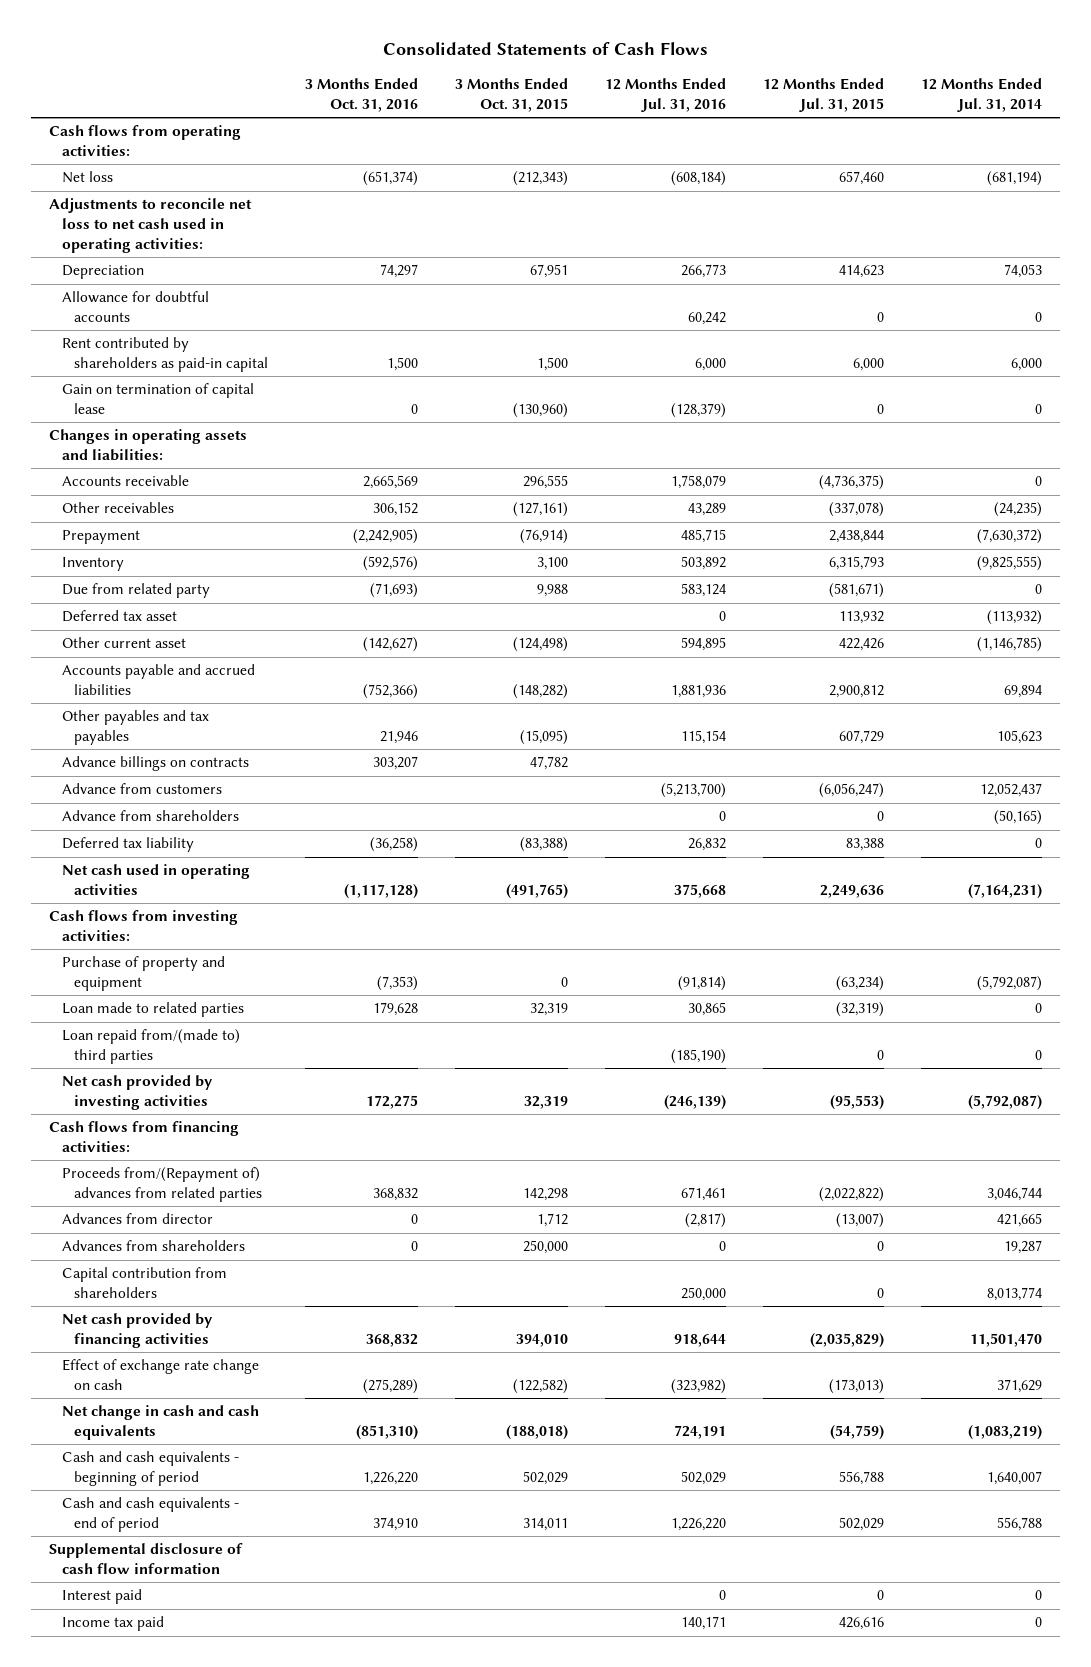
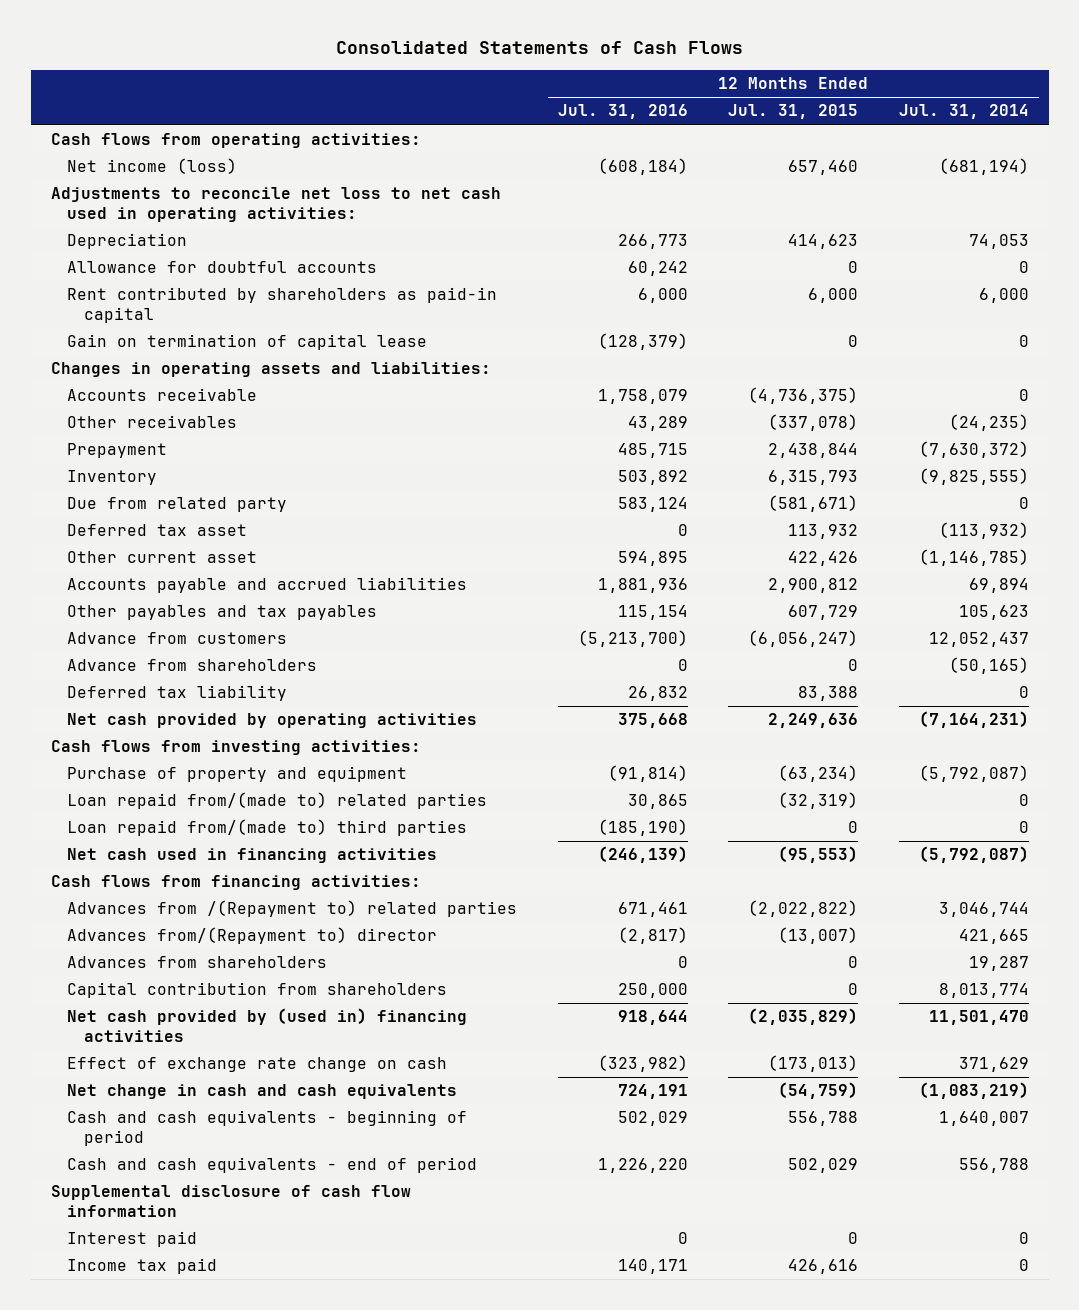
[304,78,418,112] 3 Months Ended Oct. 31, 2016 -> none
[454,78,568,112] 3 Months Ended Oct. 31, 2015 -> none
[61,171,113,184] Net loss -> [67,158,238,175] Net income (loss)
[61,756,249,772] Advance billings on contracts -> none
[61,864,250,896] Net cash used in operating activities -> [67,713,478,729] Net cash provided by operating activities
[61,1002,244,1018] Loan made to related parties -> [67,792,488,810] Loan repaid from/(made to) related parties
[61,1075,213,1111] Net cash provided by investing activities -> [67,848,438,864] Net cash used in financing activities
[61,1167,262,1203] Proceeds from/(Repayment of) advances from related parties -> [67,900,518,918] Advances from /(Repayment to) related parties
[61,1213,213,1225] Advances from director -> [67,927,438,945] Advances from/(Repayment to) director
[61,1313,213,1349] Net cash provided by financing activities -> [67,1008,468,1042] Net cash provided by (used in) financing activities

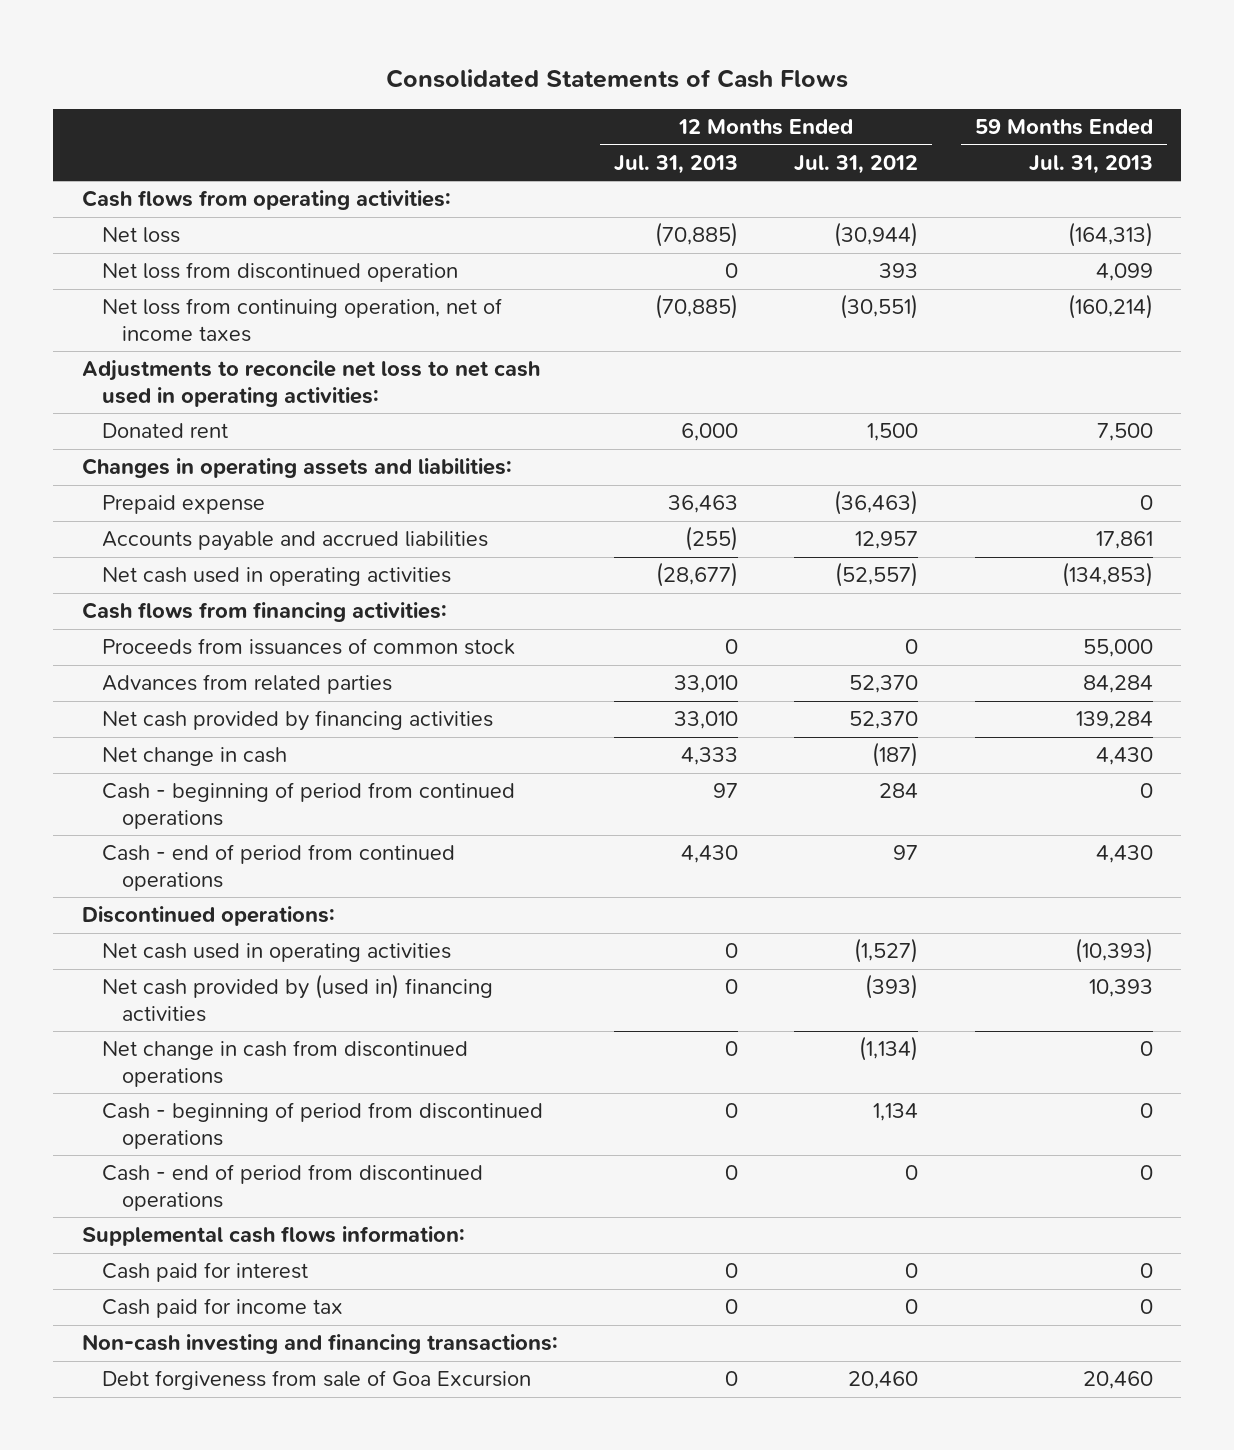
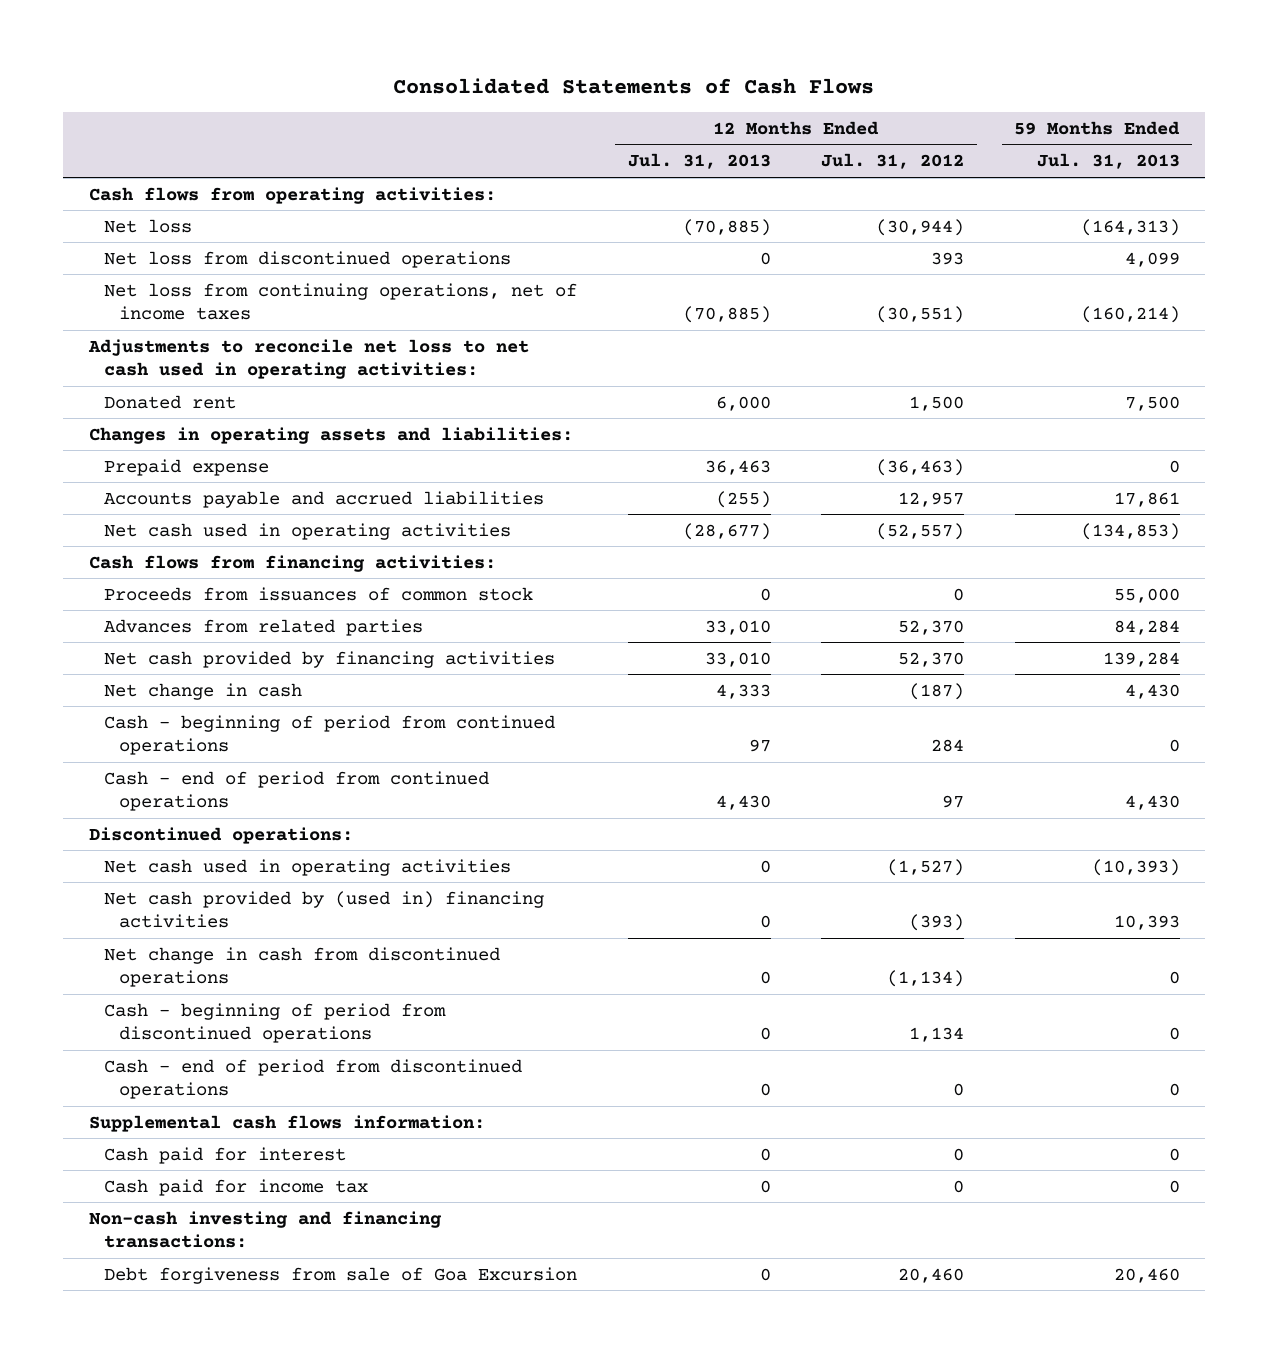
[101,262,458,283] Net loss from discontinued operation -> [104,250,512,268] Net loss from discontinued operations
[101,298,502,342] Net loss from continuing operation, net of income taxes -> [104,282,578,321] Net loss from continuing operations, net of income taxes

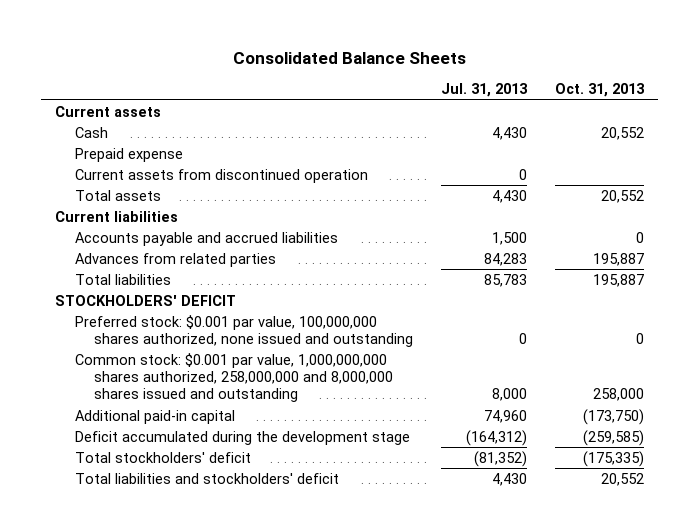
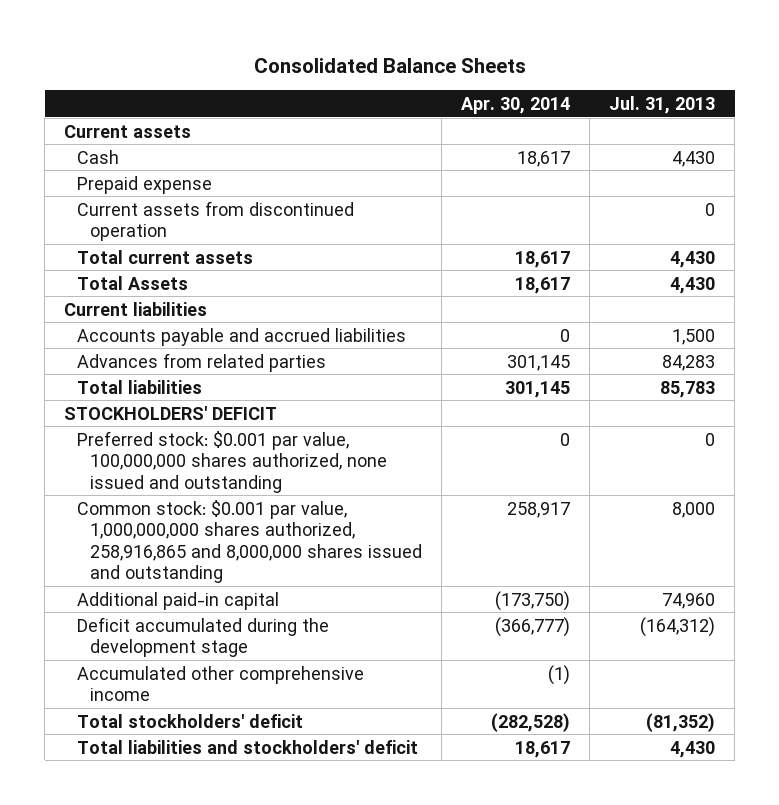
[555,83,646,98] Oct. 31, 2013 -> none
none -> [461,96,571,114] Apr. 30, 2014
none -> [77,249,254,264] Total current assets
[74,189,161,201] Total assets -> [77,275,189,290] Total Assets
[74,352,394,403] Common stock: $0.001 par value, 1,000,000,000 shares authorized, 258,000,000 and 8,000,000 shares issued and outstanding -> [77,499,422,584] Common stock: $0.001 par value, 1,000,000,000 shares authorized, 258,916,865 and 8,000,000 shares issued and outstanding
none -> [77,665,365,702] Accumulated other comprehensive income

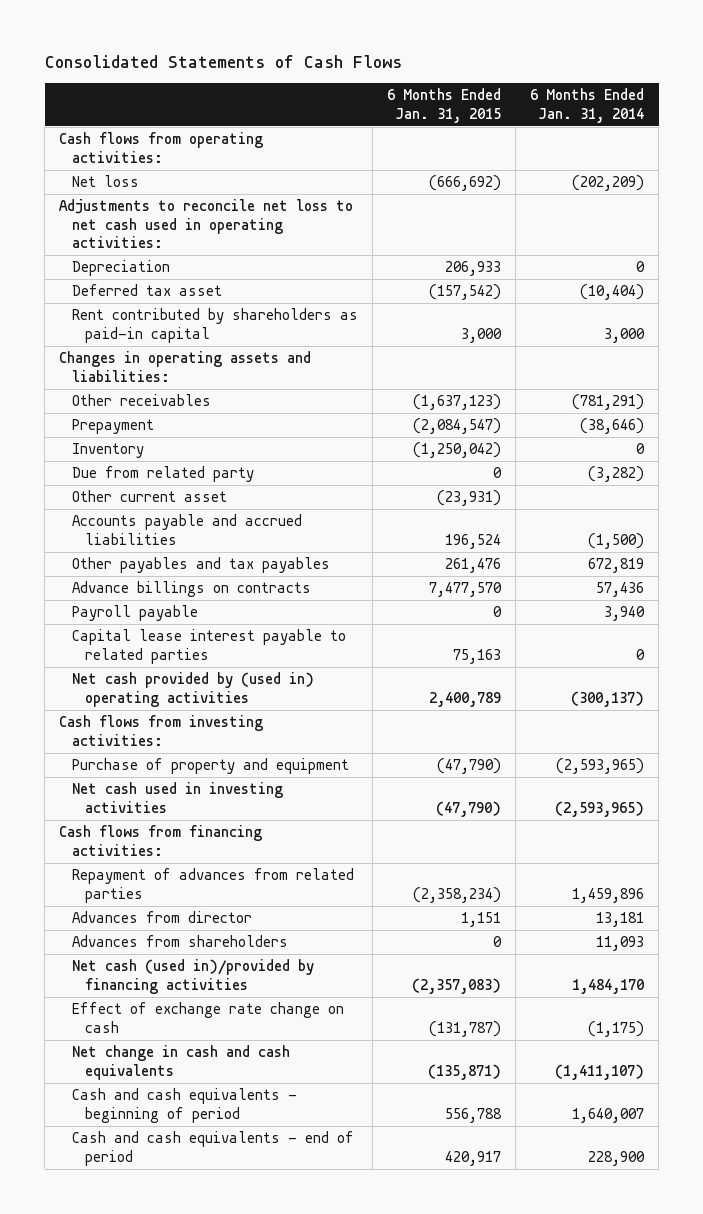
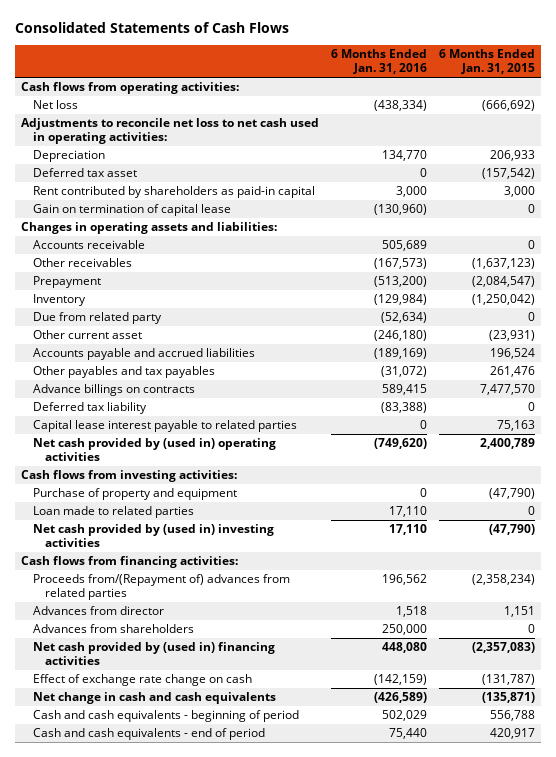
[530,88,645,123] 6 Months Ended Jan. 31, 2014 -> none
none -> [330,48,427,74] 6 Months Ended Jan. 31, 2016
none -> [32,204,231,217] Gain on termination of capital lease
none -> [32,240,145,250] Accounts receivable
[72,605,199,622] Payroll payable -> none
none -> [32,402,147,415] Deferred tax liability
none -> [32,506,194,519] Loan made to related parties
[72,782,284,813] Net cash used in investing activities -> [32,524,274,548] Net cash provided by (used in) investing activities
[72,868,355,903] Repayment of advances from related parties -> [32,574,290,601] Proceeds from/(Repayment of) advances from related parties
[72,959,315,994] Net cash (used in)/provided by financing activities -> [32,642,275,666] Net cash provided by (used in) financing activities

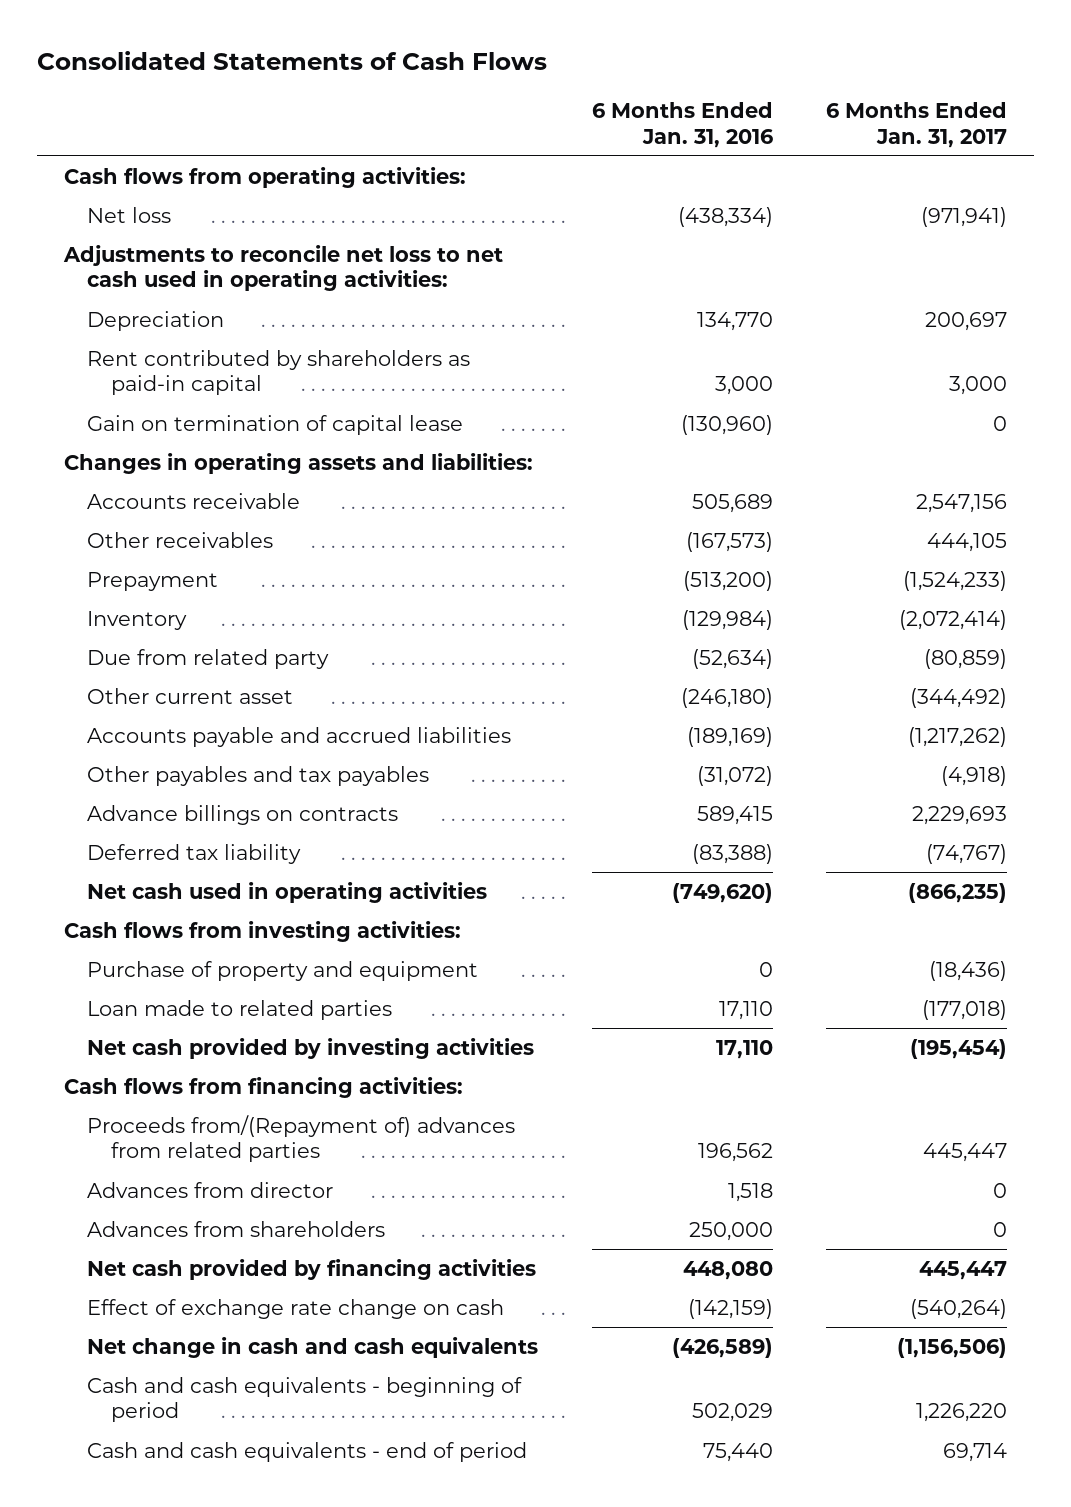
[438,48,535,74] 6 Months Ended Jan. 31, 2015 -> none
none -> [826,102,1008,148] 6 Months Ended Jan. 31, 2017
[32,168,137,178] Deferred tax asset -> none
[32,420,297,433] Capital lease interest payable to related parties -> none
[32,438,276,462] Net cash provided by (used in) operating activities -> [87,881,488,903] Net cash used in operating activities
[32,524,274,548] Net cash provided by (used in) investing activities -> [87,1037,535,1059] Net cash provided by investing activities
[32,642,275,666] Net cash provided by (used in) financing activities -> [87,1258,537,1280] Net cash provided by financing activities

